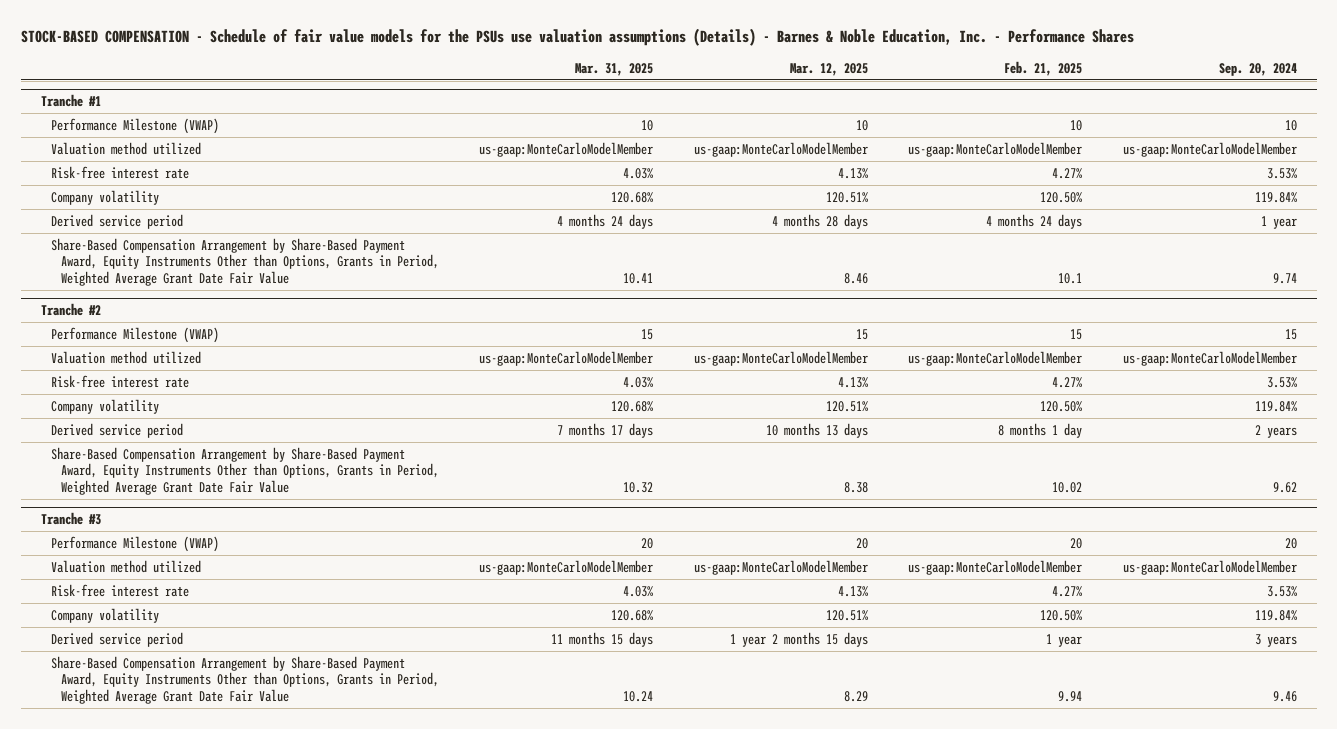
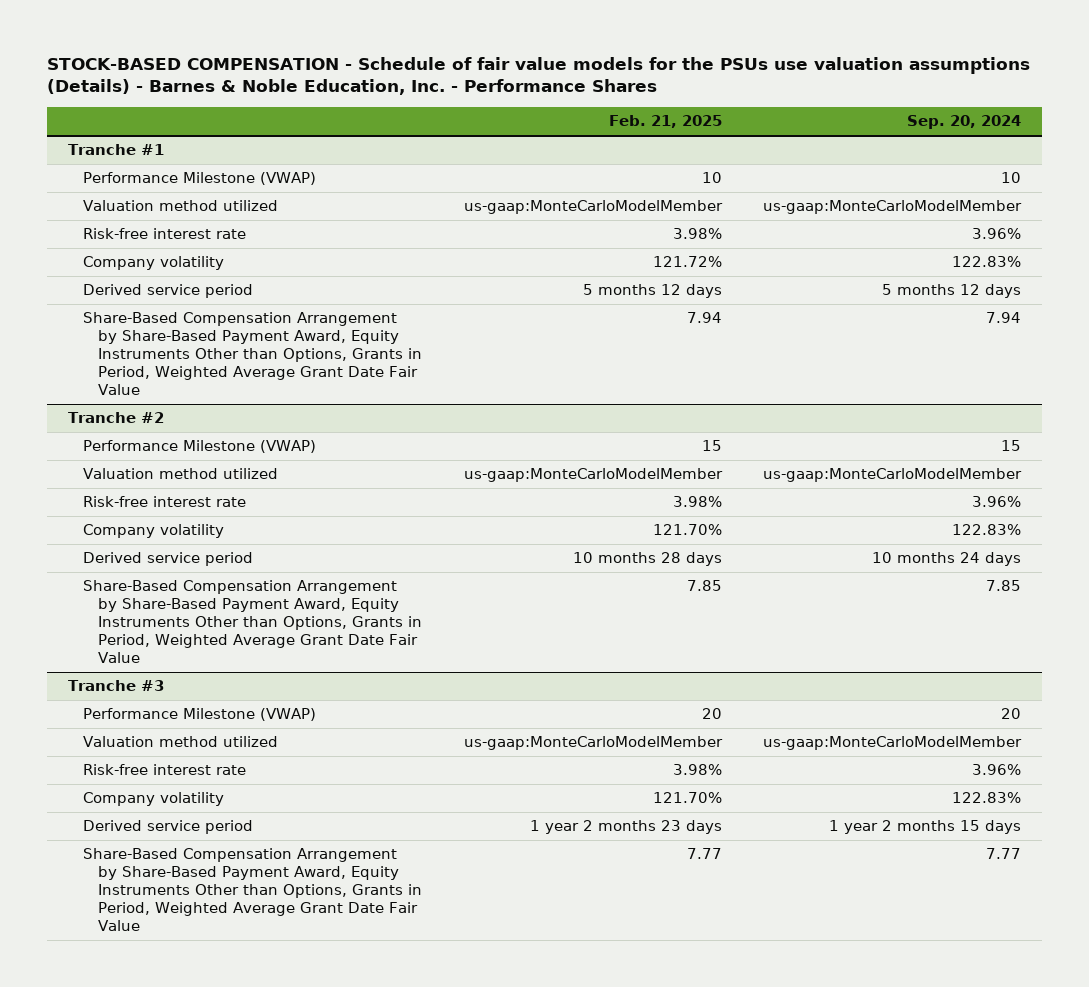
[575,62,654,76] Mar. 31, 2025 -> none
[789,62,868,76] Mar. 12, 2025 -> none
[1052,167,1083,179] 4.27% -> [672,228,722,240] 3.98%
[1266,167,1297,179] 3.53% -> [972,228,1022,240] 3.96%
[1040,191,1083,203] 120.50% -> [652,256,722,268] 121.72%
[1254,191,1297,203] 119.84% -> [952,256,1022,268] 122.83%
[986,213,1083,229] 4 months 24 days -> [582,284,722,299] 5 months 12 days
[1260,215,1297,229] 1 year -> [882,284,1022,299] 5 months 12 days
[1058,272,1083,284] 10.1 -> [686,312,722,324] 7.94
[1272,272,1297,284] 9.74 -> [986,312,1022,324] 7.94
[1052,376,1083,388] 4.27% -> [672,496,722,508] 3.98%
[1266,376,1297,388] 3.53% -> [972,496,1022,508] 3.96%
[1040,400,1083,412] 120.50% -> [652,524,722,536] 121.70%
[1254,400,1297,412] 119.84% -> [952,524,1022,536] 122.83%
[998,422,1083,438] 8 months 1 day -> [572,552,722,567] 10 months 28 days
[1254,424,1297,438] 2 years -> [872,552,1022,567] 10 months 24 days
[1052,481,1083,493] 10.02 -> [686,580,722,592] 7.85
[1272,481,1297,493] 9.62 -> [986,580,1022,592] 7.85
[1052,585,1083,597] 4.27% -> [672,764,722,776] 3.98%
[1266,585,1297,597] 3.53% -> [972,764,1022,776] 3.96%
[1040,609,1083,621] 120.50% -> [652,792,722,804] 121.70%
[1254,609,1297,621] 119.84% -> [952,792,1022,804] 122.83%
[1046,633,1083,647] 1 year -> [529,820,722,835] 1 year 2 months 23 days
[1254,633,1297,647] 3 years -> [829,820,1022,835] 1 year 2 months 15 days
[1058,690,1083,702] 9.94 -> [686,848,722,860] 7.77
[1272,690,1297,702] 9.46 -> [986,848,1022,860] 7.77

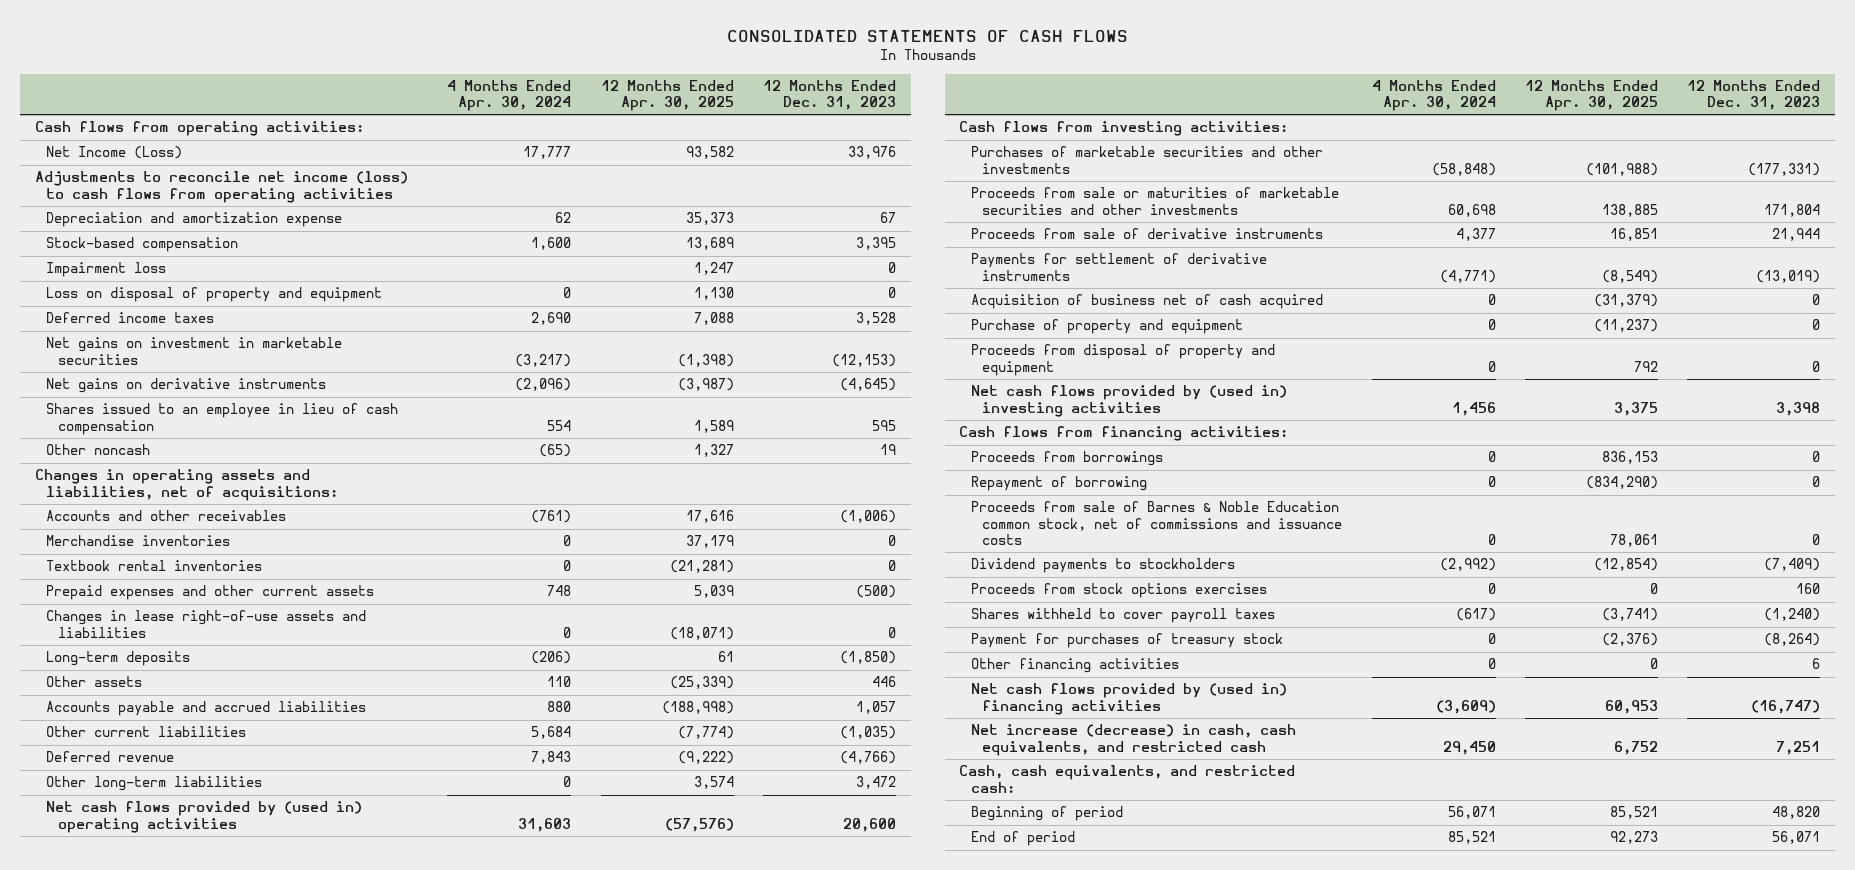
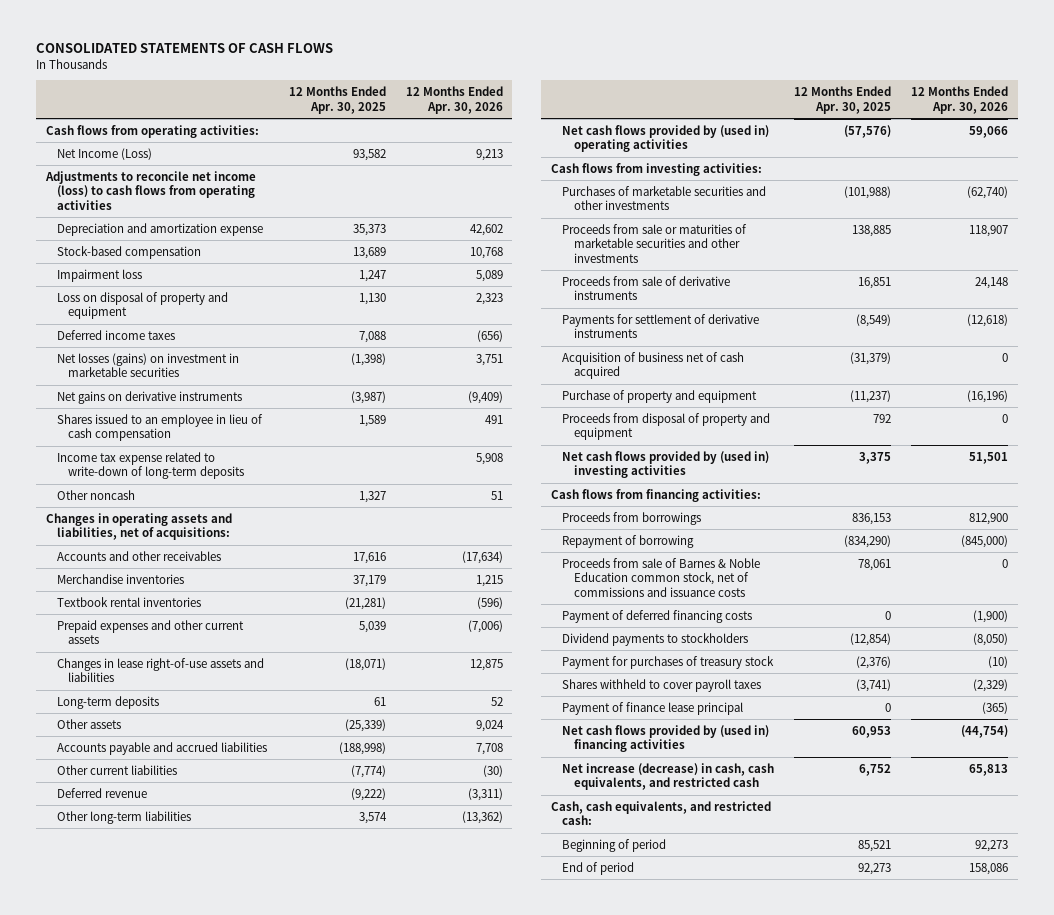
[447,80,572,112] 4 Months Ended Apr. 30, 2024 -> none
[762,80,896,111] 12 Months Ended Dec. 31, 2023 -> none
none -> [405,86,503,114] 12 Months Ended Apr. 30, 2026
[46,337,343,365] Net gains on investment in marketable securities -> [57,352,240,378] Net losses (gains) on investment in marketable securities
none -> [57,451,245,480] Income tax expense related to write-down of long-term deposits
none -> [562,609,753,623] Payment of deferred financing costs
[970,583,1267,599] Proceeds from stock options exercises -> none
[970,658,1179,674] Other financing activities -> none
[970,608,1275,624] Shares withheld to cover payroll taxes -> [562,678,762,692] Shares withheld to cover payroll taxes
none -> [562,701,744,715] Payment of finance lease principal

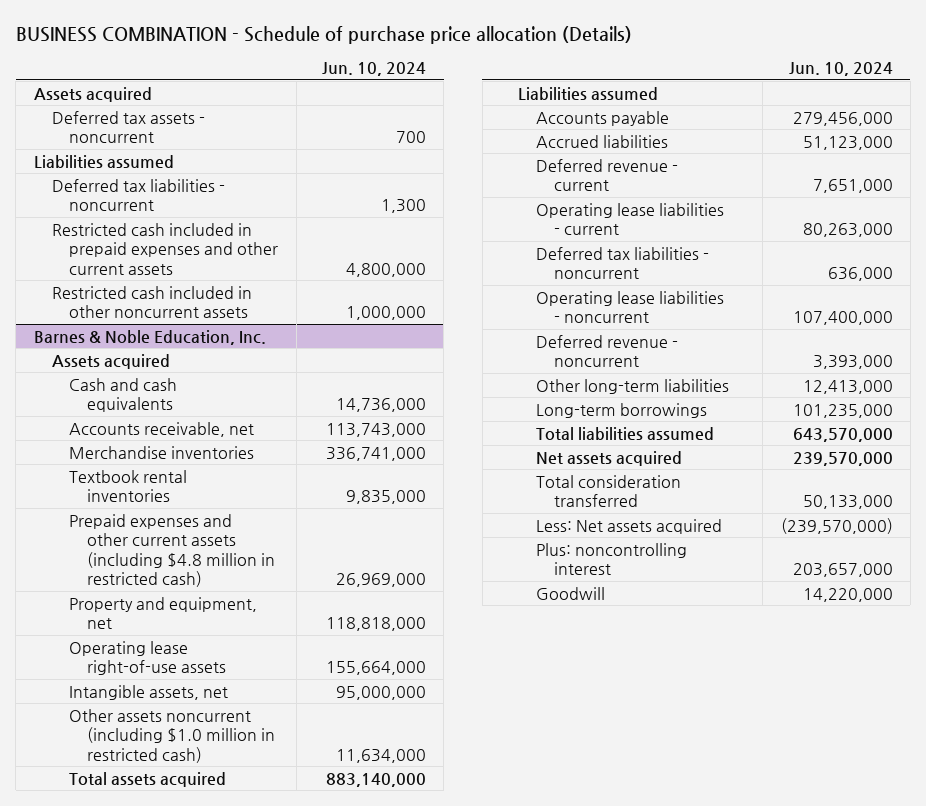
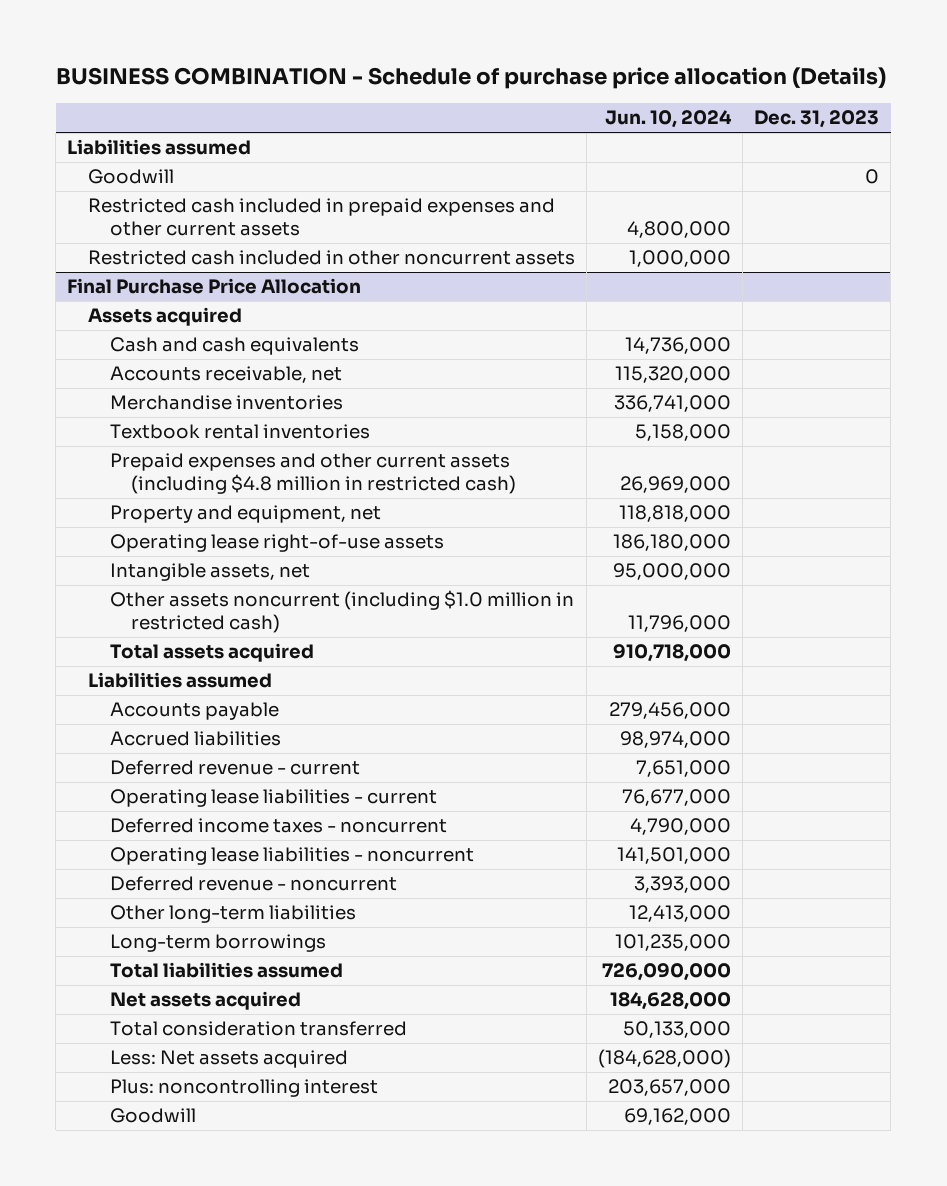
none -> [754,110,880,129] Dec. 31, 2023
[33,86,152,102] Assets acquired -> none
[51,110,205,144] Deferred tax assets - noncurrent -> none
[51,178,225,212] Deferred tax liabilities - noncurrent -> none
none -> [88,169,175,185] Goodwill
[33,329,266,345] Barnes & Noble Education, Inc. -> none
none -> [67,278,362,295] Final Purchase Price Allocation
[326,422,427,437] 113,743,000 -> [615,366,732,384] 115,320,000
[346,490,427,505] 9,835,000 -> [635,424,732,442] 5,158,000
[326,661,427,676] 155,664,000 -> [613,534,732,552] 186,180,000
[336,748,427,763] 11,634,000 -> [628,614,732,632] 11,796,000
[326,772,427,787] 883,140,000 -> [613,644,732,663] 910,718,000
[802,135,893,150] 51,123,000 -> [620,731,732,749] 98,974,000
[802,223,893,238] 80,263,000 -> [622,789,732,807] 76,677,000
[536,246,710,280] Deferred tax liabilities - noncurrent -> [109,818,447,834] Deferred income taxes - noncurrent
[827,267,893,282] 636,000 -> [630,818,732,836] 4,790,000
[792,311,893,326] 107,400,000 -> [617,847,732,865] 141,501,000
[792,427,893,442] 643,570,000 -> [602,963,732,982] 726,090,000
[792,451,893,466] 239,570,000 -> [610,992,732,1011] 184,628,000
[780,517,893,534] (239,570,000) -> [598,1049,732,1069] (184,628,000)
[802,587,893,602] 14,220,000 -> [624,1108,732,1126] 69,162,000

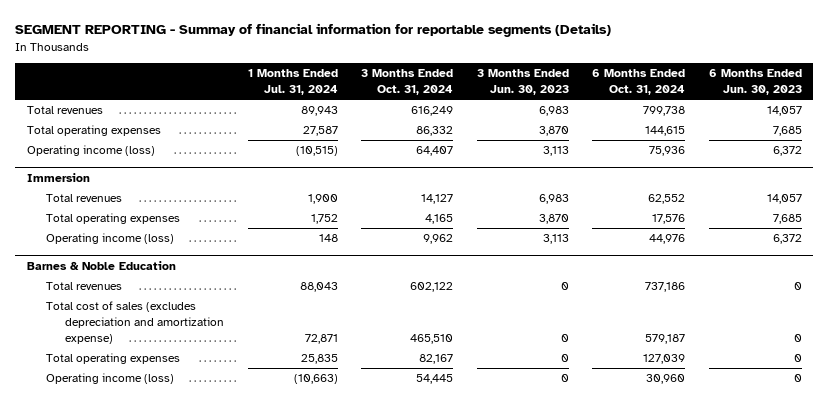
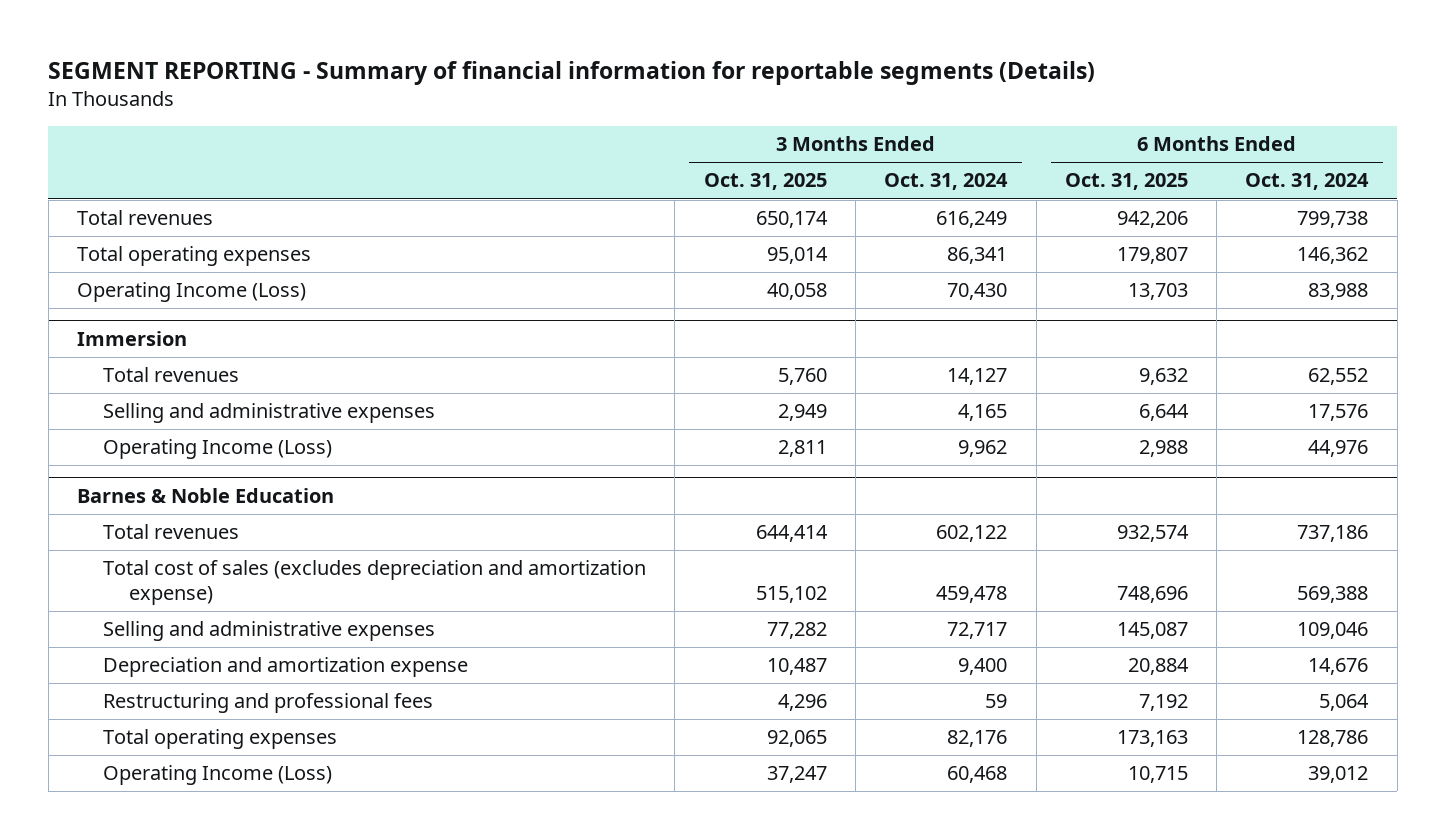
[15,23,612,38] SEGMENT REPORTING - Summay of financial information for reportable segments (Details) -> [48,61,1096,86] SEGMENT REPORTING - Summary of financial information for reportable segments (Details)
[247,69,338,95] 1 Months Ended Jul. 31, 2024 -> none
[476,69,569,95] 3 Months Ended Jun. 30, 2023 -> none
[708,69,802,95] 6 Months Ended Jun. 30, 2023 -> none
none -> [703,173,827,191] Oct. 31, 2025
none -> [1064,173,1188,191] Oct. 31, 2025
[416,126,454,137] 86,332 -> [947,247,1008,265] 86,341
[645,126,686,137] 144,615 -> [1297,247,1369,265] 146,362
[27,145,156,157] Operating income (loss) -> [77,282,307,303] Operating Income (Loss)
[416,146,454,157] 64,407 -> [947,283,1008,301] 70,430
[649,146,686,157] 75,936 -> [1308,283,1369,301] 83,988
[46,213,181,225] Total operating expenses -> [103,403,436,424] Selling and administrative expenses
[46,233,175,245] Operating income (loss) -> [103,439,333,460] Operating Income (Loss)
[410,333,454,344] 465,510 -> [936,586,1008,604] 459,478
[645,333,686,344] 579,187 -> [1297,586,1369,604] 569,388
none -> [103,621,436,642] Selling and administrative expenses
none -> [103,657,469,678] Depreciation and amortization expense
none -> [103,693,434,714] Restructuring and professional fees
[419,354,454,365] 82,167 -> [947,730,1008,748] 82,176
[643,354,686,365] 127,039 -> [1297,730,1369,748] 128,786
[46,373,175,385] Operating income (loss) -> [103,765,333,786] Operating Income (Loss)
[416,374,454,385] 54,445 -> [947,766,1008,784] 60,468
[646,374,686,385] 30,960 -> [1308,766,1369,784] 39,012

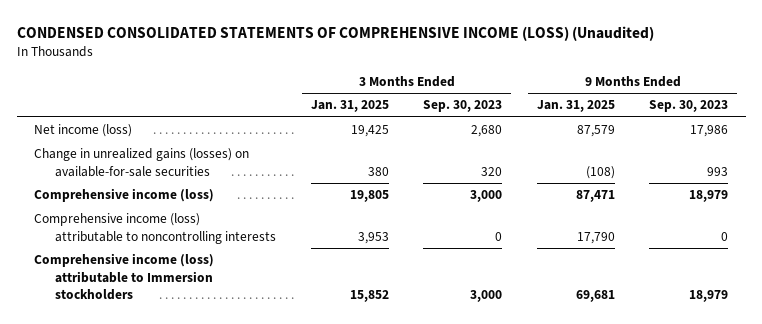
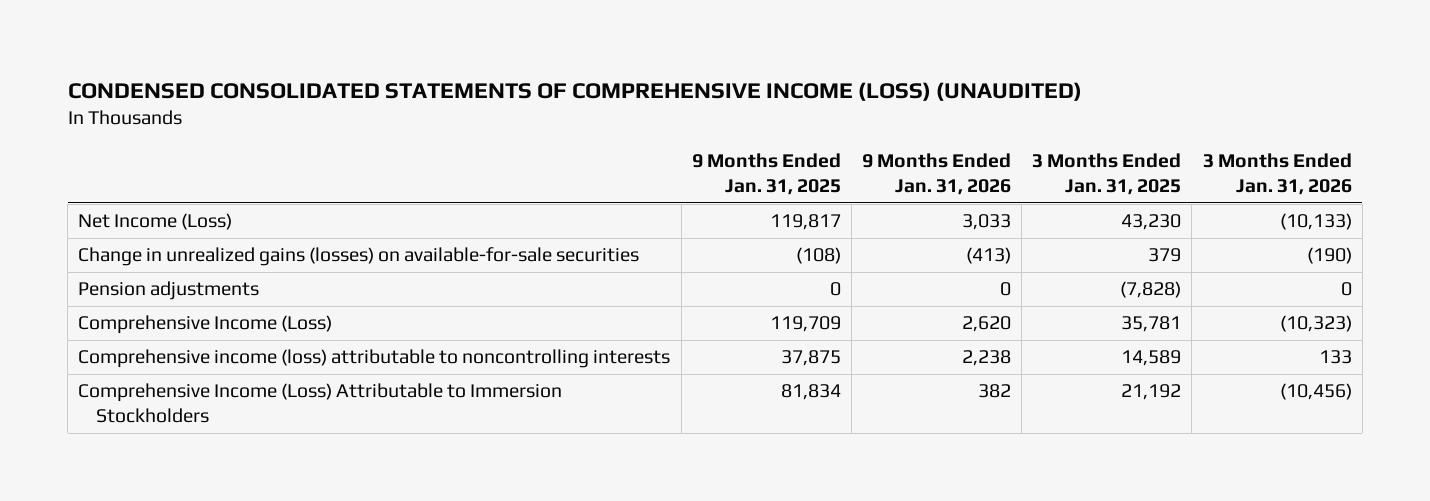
[16,25,654,41] CONDENSED CONSOLIDATED STATEMENTS OF COMPREHENSIVE INCOME (LOSS) (Unaudited) -> [67,81,1082,101] CONDENSED CONSOLIDATED STATEMENTS OF COMPREHENSIVE INCOME (LOSS) (UNAUDITED)
[423,100,503,113] Sep. 30, 2023 -> none
[649,100,729,113] Sep. 30, 2023 -> none
none -> [861,152,1011,196] 9 Months Ended Jan. 31, 2026
none -> [1202,152,1352,196] 3 Months Ended Jan. 31, 2026
[34,124,133,138] Net income (loss) -> [78,213,233,231] Net Income (Loss)
[350,125,389,138] 19,425 -> [1121,214,1182,231] 43,230
[576,125,615,138] 87,579 -> [769,214,841,231] 119,817
[367,166,389,176] 380 -> [1148,248,1182,263] 379
none -> [78,281,260,301] Pension adjustments
[34,188,215,203] Comprehensive income (loss) -> [78,315,333,335] Comprehensive Income (Loss)
[349,190,389,203] 19,805 -> [1121,316,1182,333] 35,781
[575,190,615,203] 87,471 -> [769,316,841,333] 119,709
[357,231,389,244] 3,953 -> [1121,350,1182,367] 14,589
[576,231,615,244] 17,790 -> [780,350,841,367] 37,875
[34,253,215,301] Comprehensive income (loss) attributable to Immersion stockholders -> [78,383,563,424] Comprehensive Income (Loss) Attributable to Immersion Stockholders
[349,290,389,303] 15,852 -> [1121,384,1182,401] 21,192
[575,290,615,303] 69,681 -> [780,384,841,401] 81,834

